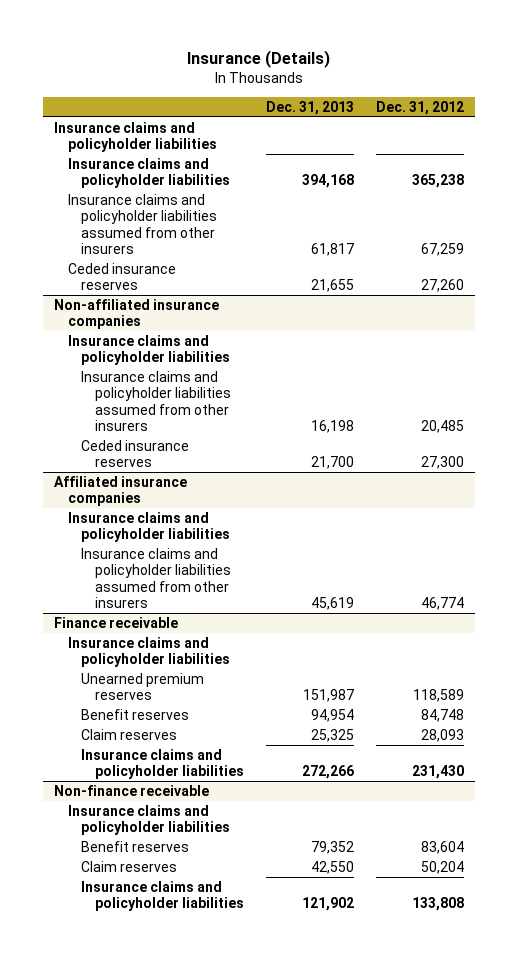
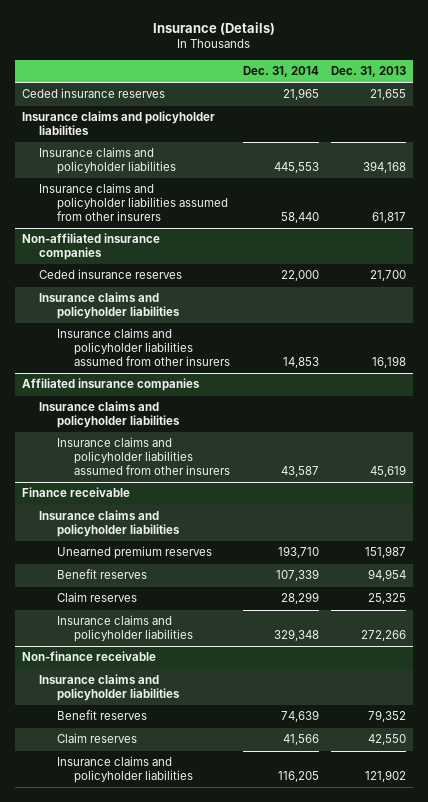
[376,100,465,115] Dec. 31, 2012 -> none
none -> [242,66,319,78] Dec. 31, 2014
[67,262,176,291] Ceded insurance reserves -> [21,88,165,99] Ceded insurance reserves
[81,439,190,468] Ceded insurance reserves -> [39,269,183,280] Ceded insurance reserves

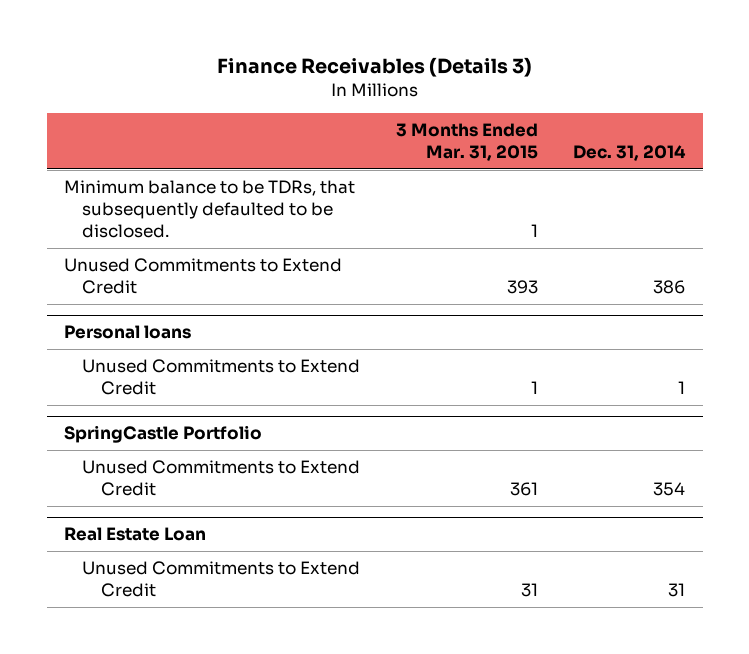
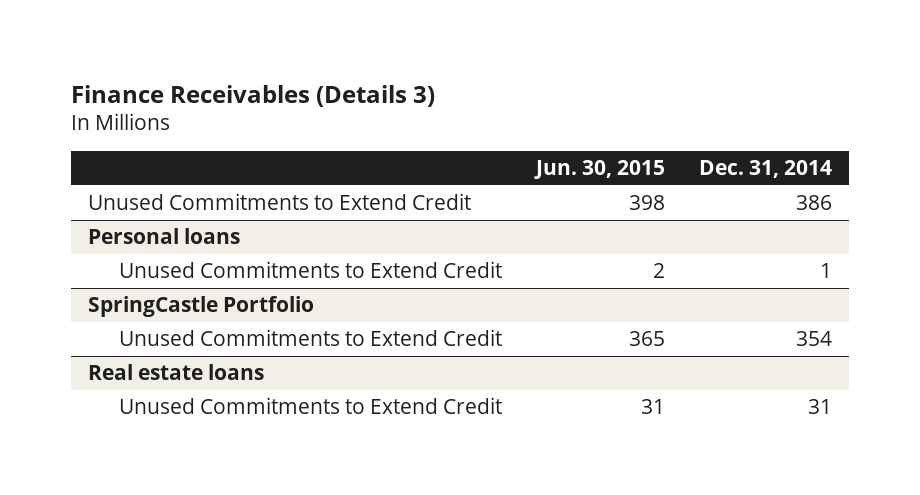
[395,123,538,162] 3 Months Ended Mar. 31, 2015 -> none
none -> [534,160,666,180] Jun. 30, 2015
[64,180,356,239] Minimum balance to be TDRs, that subsequently defaulted to be disclosed. -> none
[64,527,207,542] Real Estate Loan -> [87,364,264,381] Real estate loans

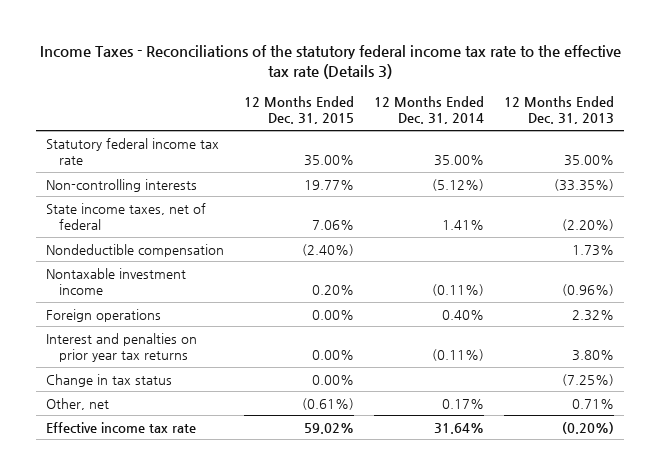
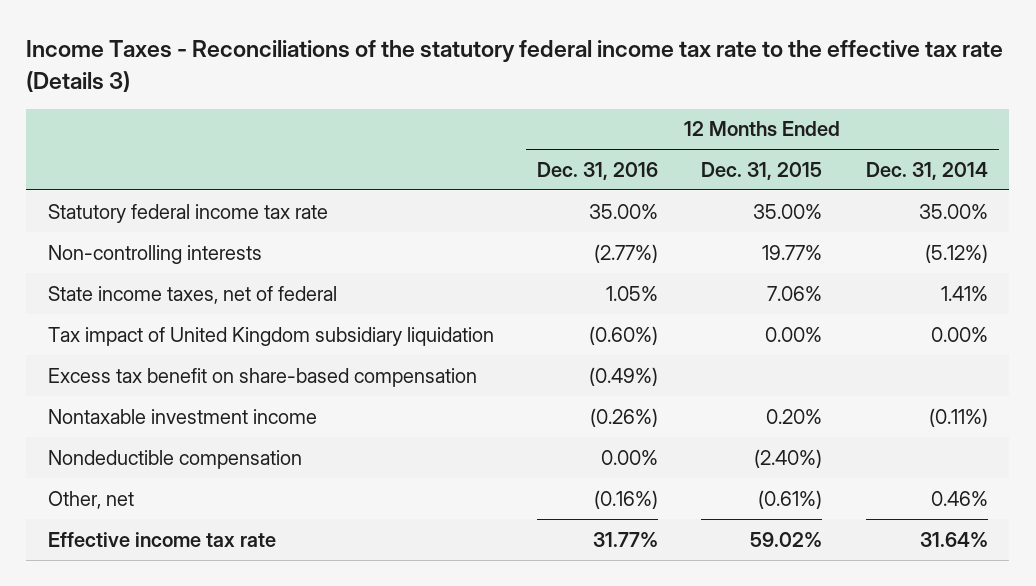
[504,95,615,125] 12 Months Ended Dec. 31, 2013 -> none
none -> [537,161,659,180] Dec. 31, 2016
none -> [47,326,494,346] Tax impact of United Kingdom subsidiary liquidation
none -> [47,367,477,387] Excess tax benefit on share-based compensation
[45,308,161,322] Foreign operations -> none
[45,332,197,363] Interest and penalties on prior year tax returns -> none
[45,373,172,387] Change in tax status -> none
[45,243,224,257] Nondeductible compensation -> [47,449,302,469] Nondeductible compensation
[441,398,484,409] 0.17% -> [930,490,988,506] 0.46%

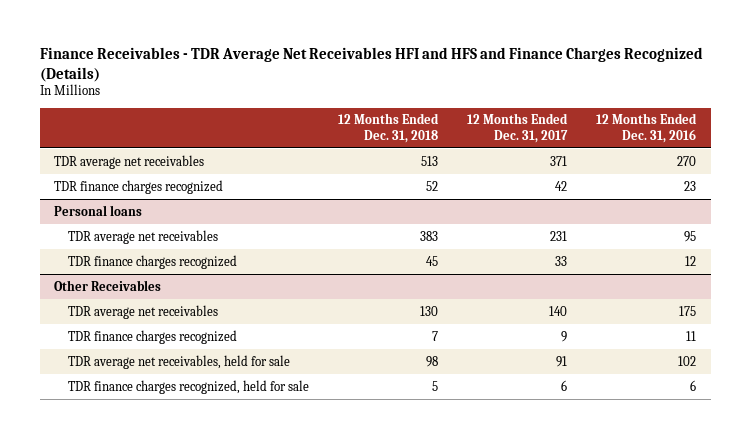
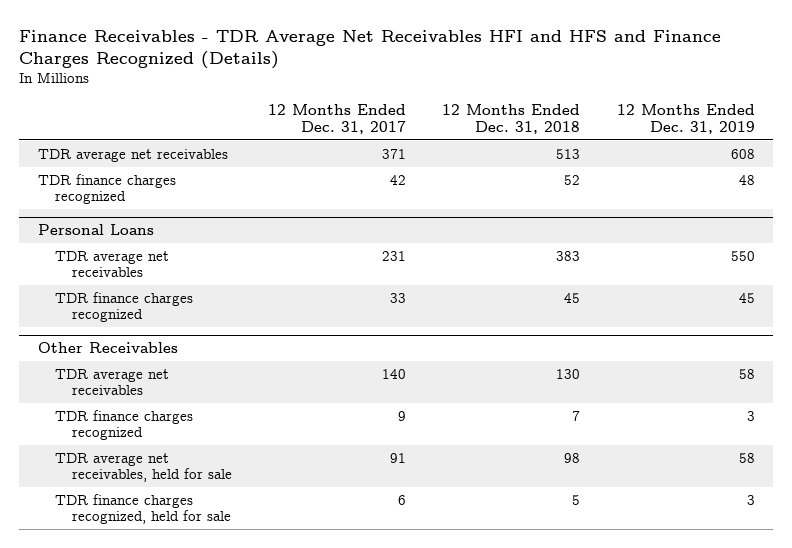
[596,113,698,143] 12 Months Ended Dec. 31, 2016 -> none
none -> [616,104,755,135] 12 Months Ended Dec. 31, 2019
[54,204,143,216] Personal loans -> [37,224,154,236] Personal Loans

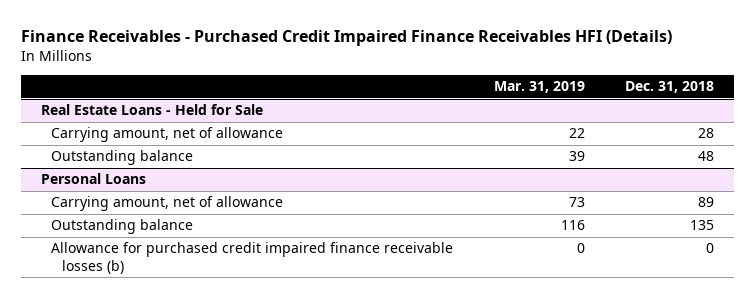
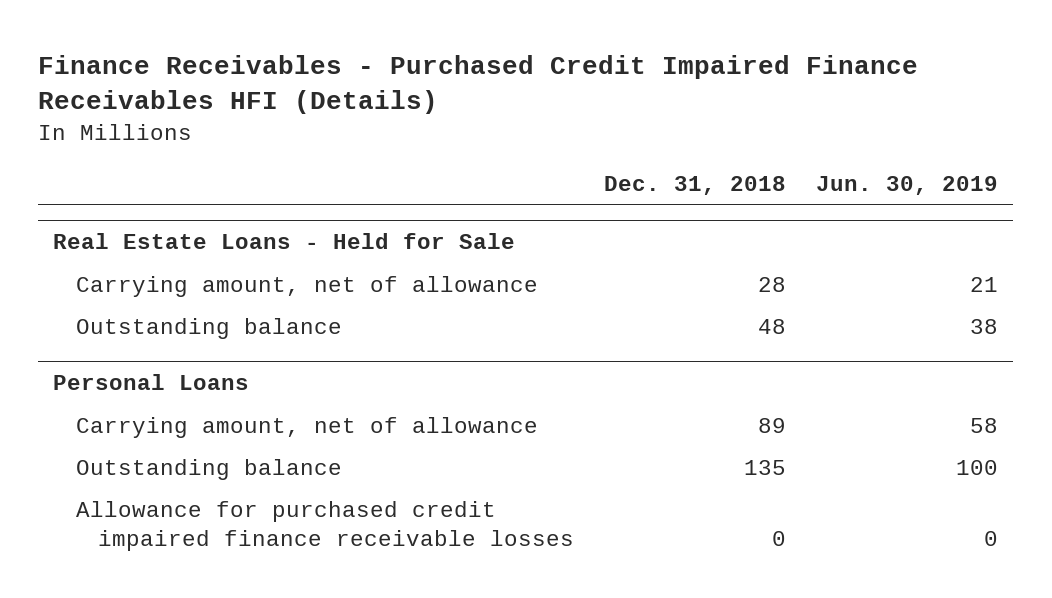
[493,81,585,94] Mar. 31, 2019 -> none
none -> [816,175,999,195] Jun. 30, 2019
[51,242,454,275] Allowance for purchased credit impaired finance receivable losses (b) -> [75,500,574,551] Allowance for purchased credit impaired finance receivable losses

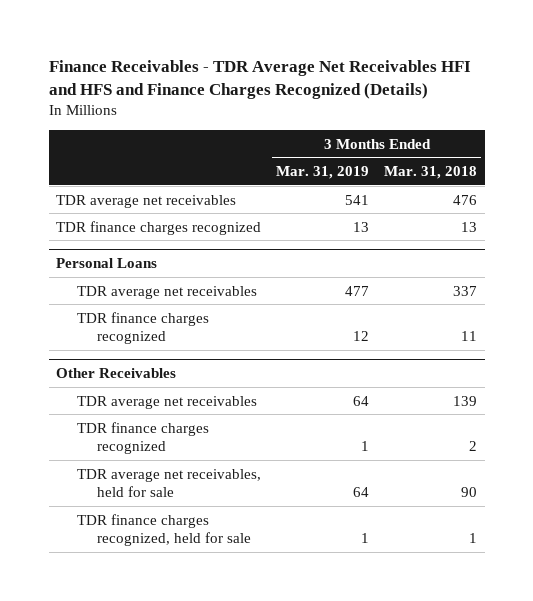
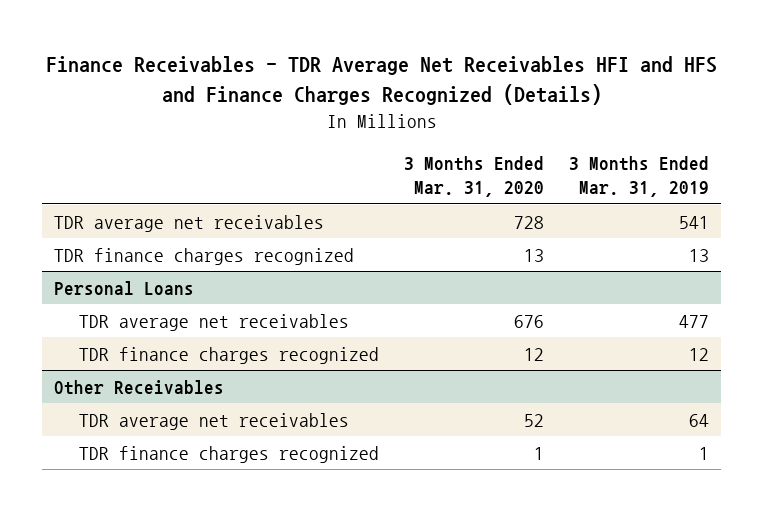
[384,166,478,180] Mar. 31, 2018 -> none
none -> [404,155,545,198] 3 Months Ended Mar. 31, 2020
[76,468,261,498] TDR average net receivables, held for sale -> none
[76,513,252,547] TDR finance charges recognized, held for sale -> none

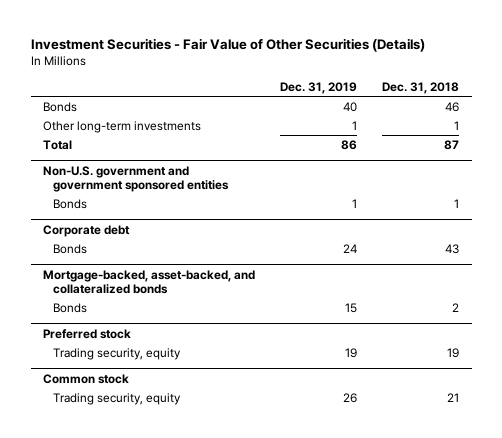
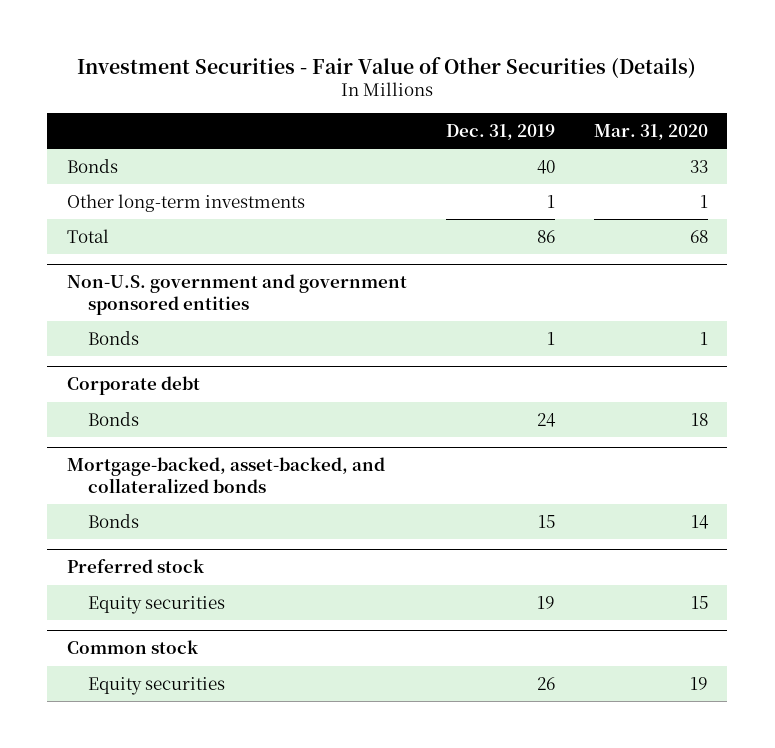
[382,81,460,94] Dec. 31, 2018 -> none
none -> [593,123,708,140] Mar. 31, 2020
[53,347,182,360] Trading security, equity -> [88,595,226,614] Equity securities
[53,392,182,405] Trading security, equity -> [88,676,226,695] Equity securities

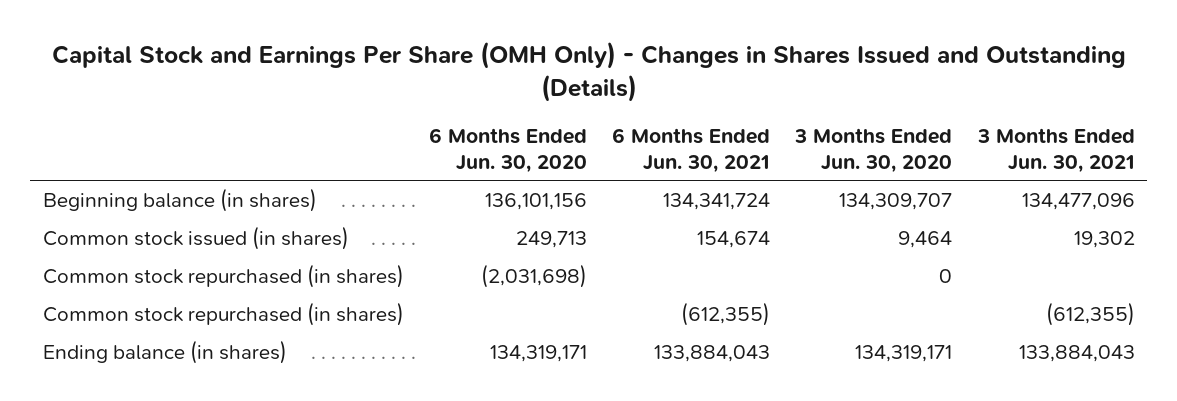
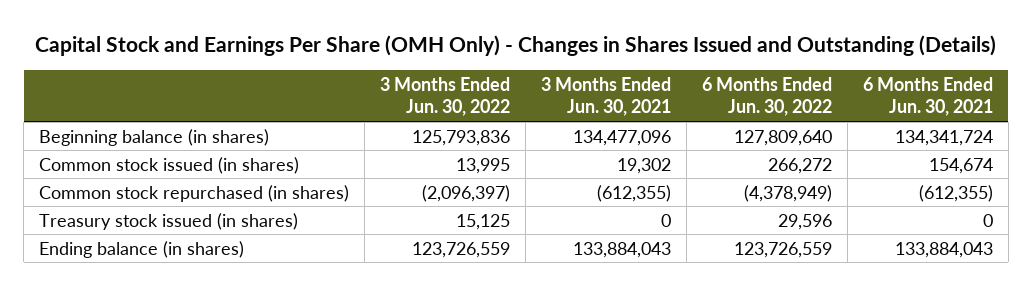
[429,128,588,173] 6 Months Ended Jun. 30, 2020 -> none
[794,128,953,173] 3 Months Ended Jun. 30, 2020 -> none
none -> [380,76,511,117] 3 Months Ended Jun. 30, 2022
none -> [702,76,833,117] 6 Months Ended Jun. 30, 2022
[42,264,404,289] Common stock repurchased (in shares) -> none
none -> [39,212,299,230] Treasury stock issued (in shares)

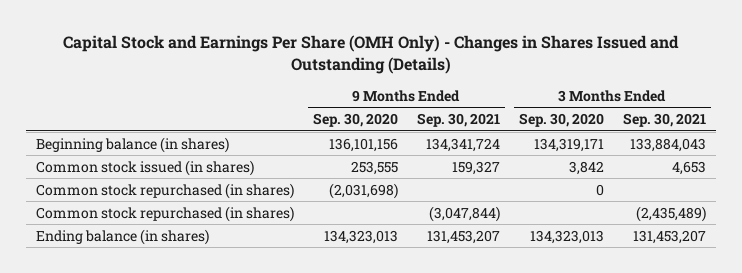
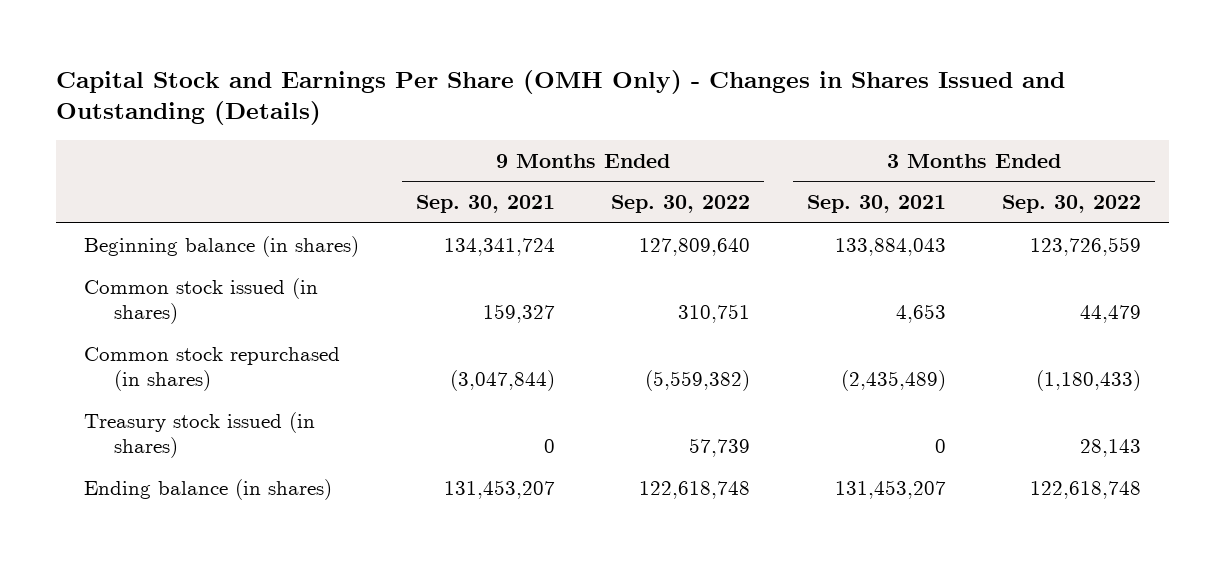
[312,113,398,128] Sep. 30, 2020 -> none
[518,113,604,128] Sep. 30, 2020 -> none
none -> [611,195,751,214] Sep. 30, 2022
none -> [1002,195,1142,214] Sep. 30, 2022
[35,182,294,199] Common stock repurchased (in shares) -> none
none -> [84,411,316,459] Treasury stock issued (in shares)

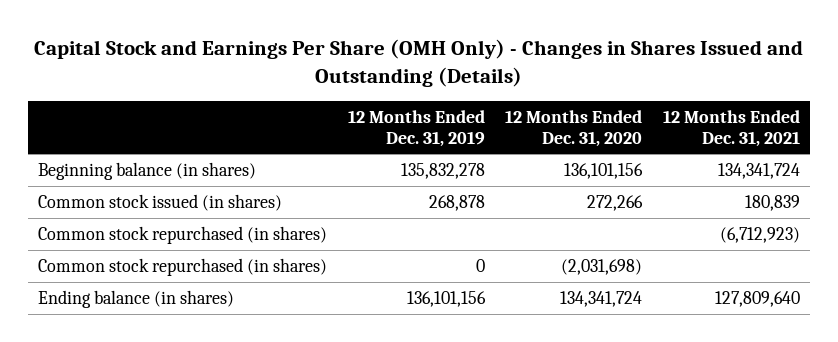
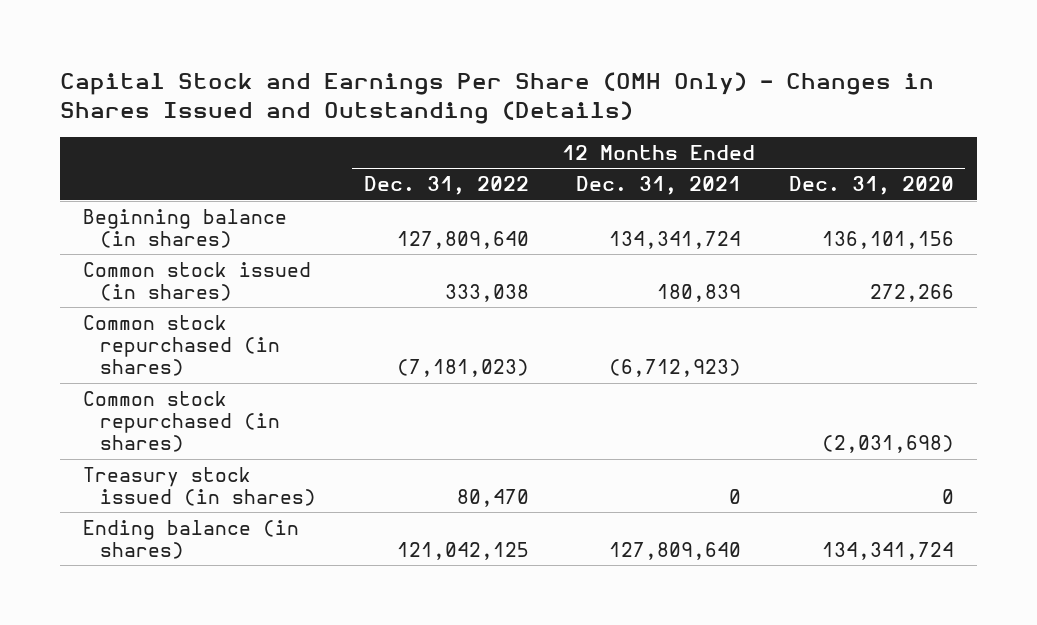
[347,109,485,147] 12 Months Ended Dec. 31, 2019 -> none
none -> [363,176,529,196] Dec. 31, 2022
none -> [83,466,317,507] Treasury stock issued (in shares)

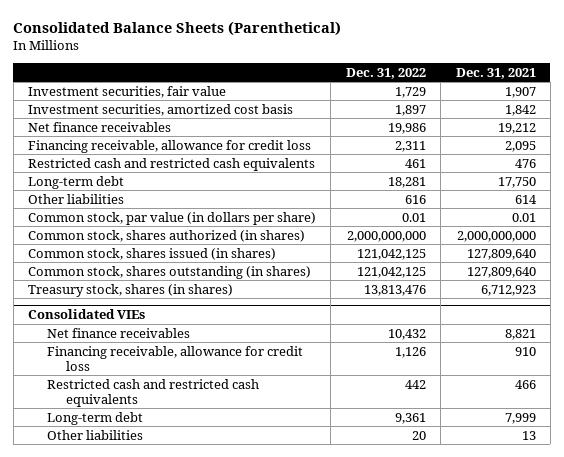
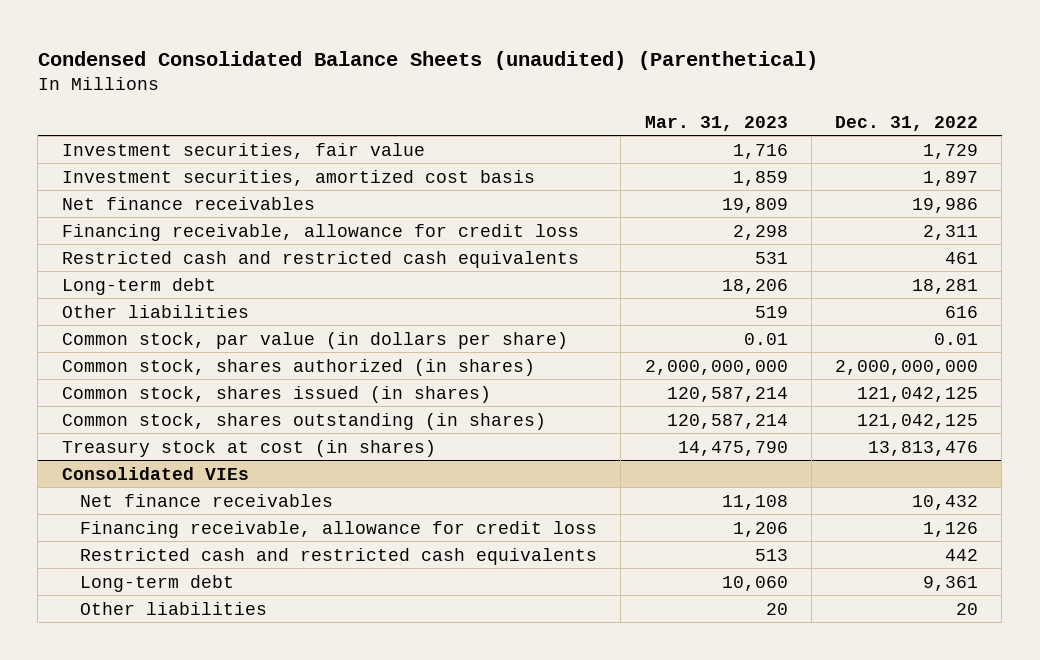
[13,21,342,37] Consolidated Balance Sheets (Parenthetical) -> [37,50,818,70] Condensed Consolidated Balance Sheets (unaudited) (Parenthetical)
[455,67,536,79] Dec. 31, 2021 -> none
none -> [644,115,788,131] Mar. 31, 2023
[28,283,234,297] Treasury stock, shares (in shares) -> [61,439,436,457] Treasury stock at cost (in shares)

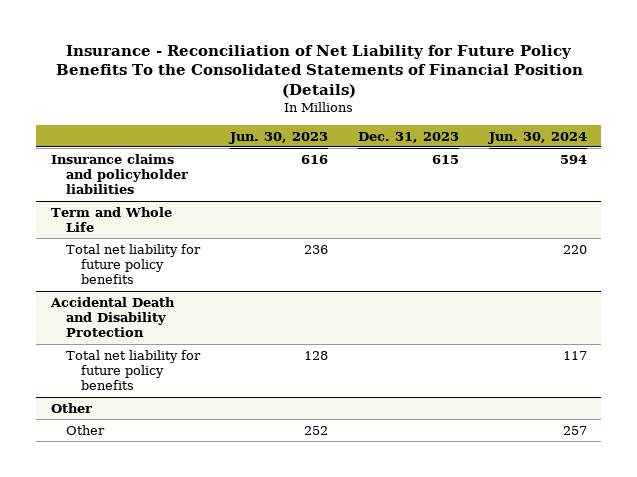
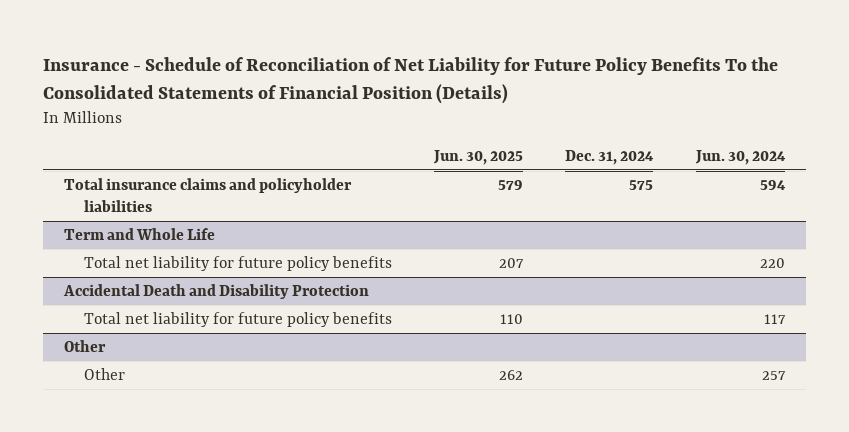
[55,44,583,99] Insurance - Reconciliation of Net Liability for Future Policy Benefits To the Consolidated Statements of Financial Position (Details) -> [42,56,778,104] Insurance - Schedule of Reconciliation of Net Liability for Future Policy Benefits To the Consolidated Statements of Financial Position (Details)
[228,131,328,144] Jun. 30, 2023 -> none
[357,131,459,143] Dec. 31, 2023 -> none
none -> [432,149,523,165] Jun. 30, 2025
none -> [565,149,655,165] Dec. 31, 2024
[50,153,189,195] Insurance claims and policyholder liabilities -> [63,178,352,212] Total insurance claims and policyholder liabilities

